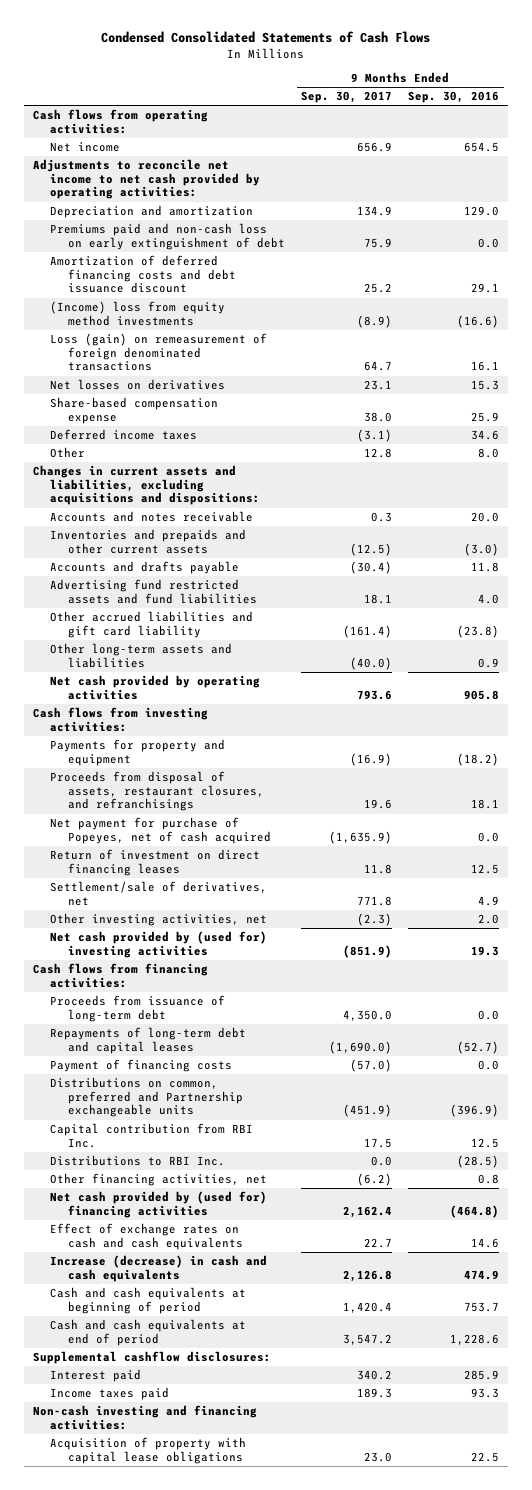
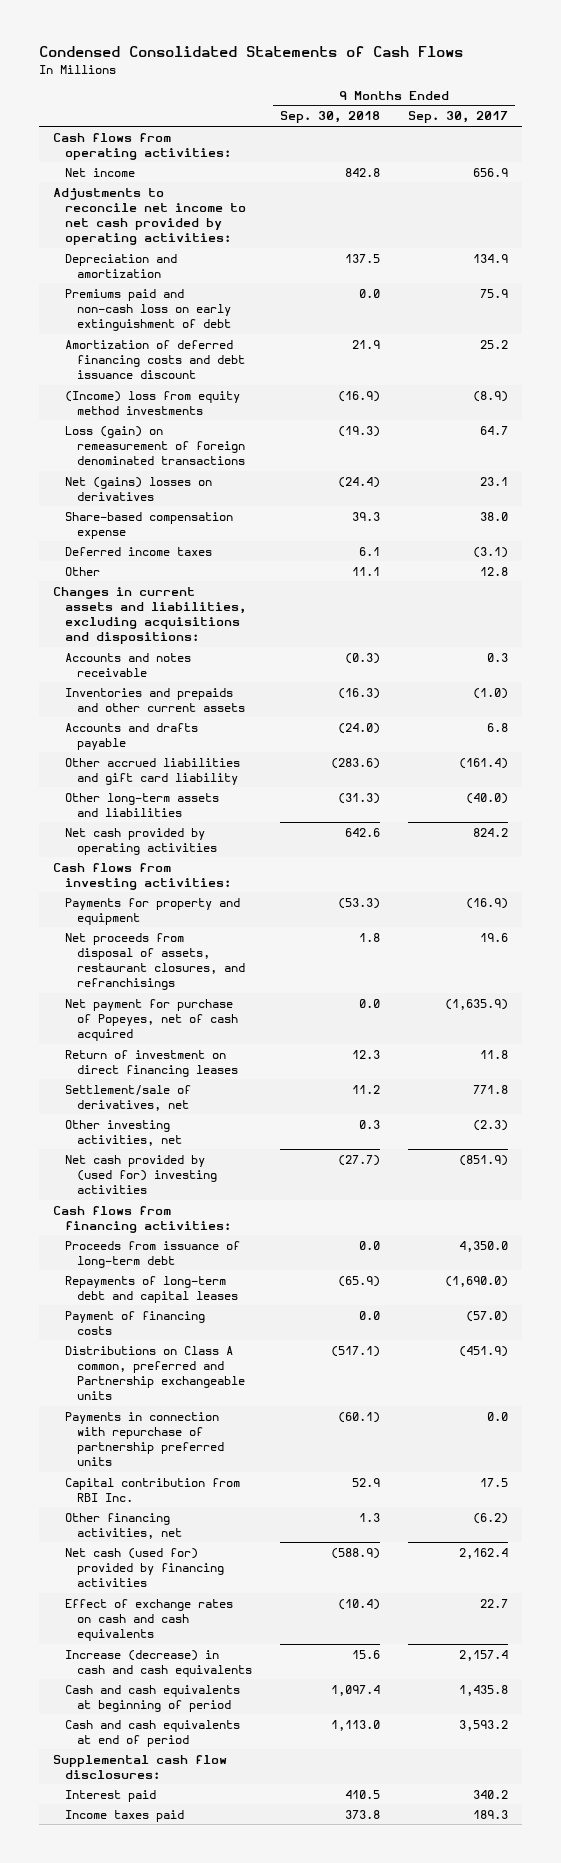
[408,91,500,104] Sep. 30, 2016 -> none
none -> [280,111,381,124] Sep. 30, 2018
[50,379,226,391] Net losses on derivatives -> [64,476,212,501] Net (gains) losses on derivatives
[50,579,257,604] Advertising fund restricted assets and fund liabilities -> none
[349,542,392,556] (12.5) -> [472,687,508,699] (1.0)
[349,561,392,575] (30.4) -> [486,722,508,732] 6.8
[356,689,392,700] 793.6 -> [472,827,508,837] 824.2
[50,771,264,812] Proceeds from disposal of assets, restaurant closures, and refranchisings -> [64,932,246,991] Net proceeds from disposal of assets, restaurant closures, and refranchisings
[50,1077,243,1118] Distributions on common, preferred and Partnership exchangeable units -> [64,1345,246,1401] Distributions on Class A common, preferred and Partnership exchangeable units
none -> [64,1411,225,1467] Payments in connection with repurchase of partnership preferred units
[50,1155,226,1167] Distributions to RBI Inc. -> none
[50,1191,268,1218] Net cash provided by (used for) financing activities -> [64,1547,225,1587] Net cash (used for) provided by financing activities
[342,1269,392,1282] 2,126.8 -> [458,1649,508,1661] 2,157.4
[342,1301,392,1313] 1,420.4 -> [458,1684,508,1696] 1,435.8
[342,1333,392,1345] 3,547.2 -> [458,1719,508,1731] 3,593.2
[32,1351,271,1365] Supplemental cashflow disclosures: -> [52,1754,227,1779] Supplemental cash flow disclosures:
[32,1405,257,1430] Non-cash investing and financing activities: -> none
[50,1437,247,1464] Acquisition of property with capital lease obligations -> none

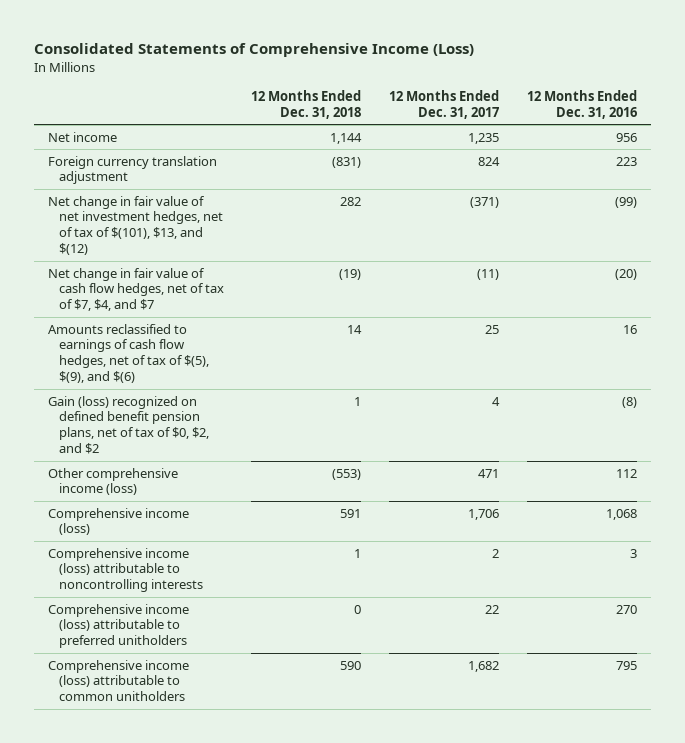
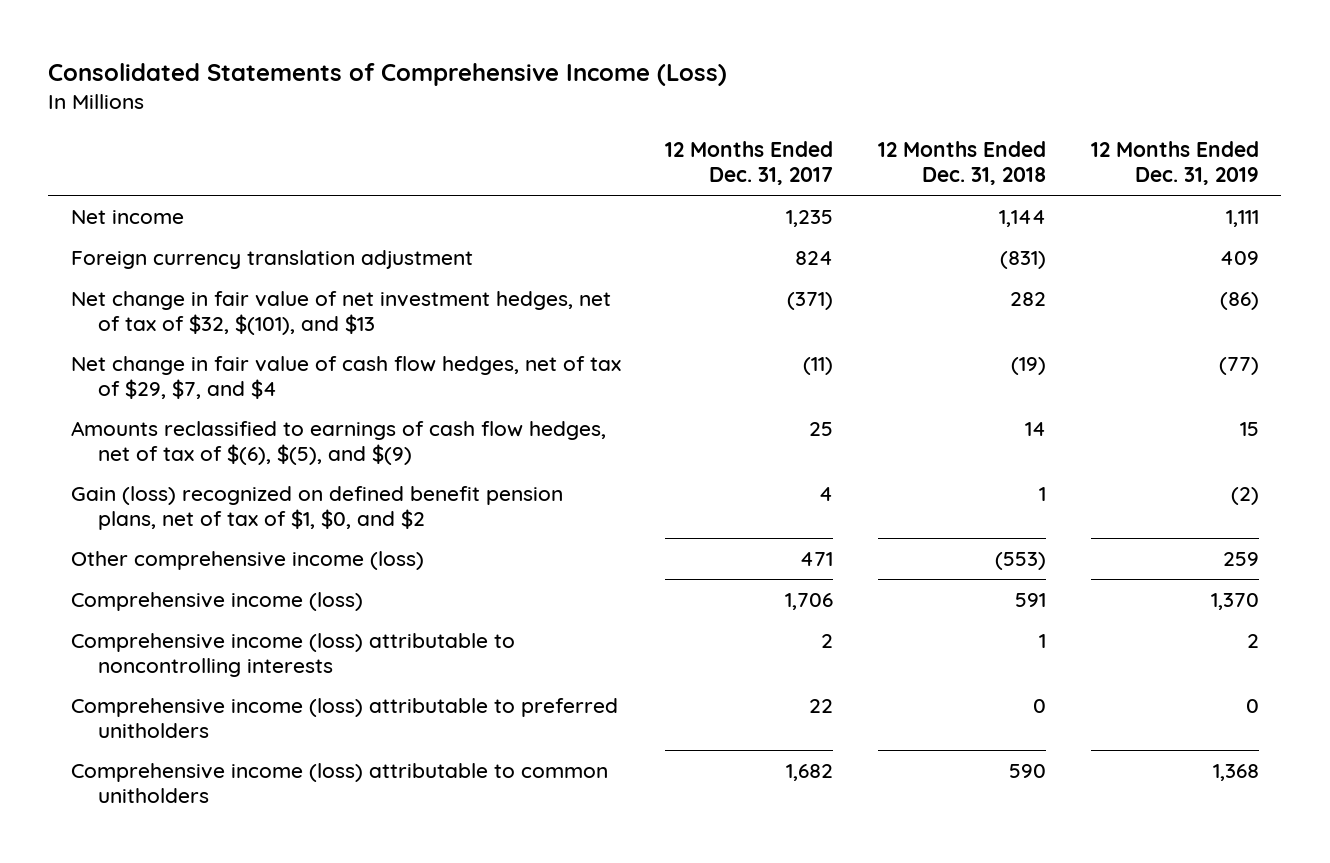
[527,90,638,120] 12 Months Ended Dec. 31, 2016 -> none
none -> [1090,141,1259,186] 12 Months Ended Dec. 31, 2019
[48,195,223,256] Net change in fair value of net investment hedges, net of tax of $(101), $13, and $(12) -> [70,290,611,335] Net change in fair value of net investment hedges, net of tax of $32, $(101), and $13
[48,267,224,312] Net change in fair value of cash flow hedges, net of tax of $7, $4, and $7 -> [70,355,621,399] Net change in fair value of cash flow hedges, net of tax of $29, $7, and $4
[48,323,209,384] Amounts reclassified to earnings of cash flow hedges, net of tax of $(5), $(9), and $(6) -> [70,420,606,465] Amounts reclassified to earnings of cash flow hedges, net of tax of $(6), $(5), and $(9)
[48,395,209,455] Gain (loss) recognized on defined benefit pension plans, net of tax of $0, $2, and $2 -> [70,485,563,530] Gain (loss) recognized on defined benefit pension plans, net of tax of $1, $0, and $2

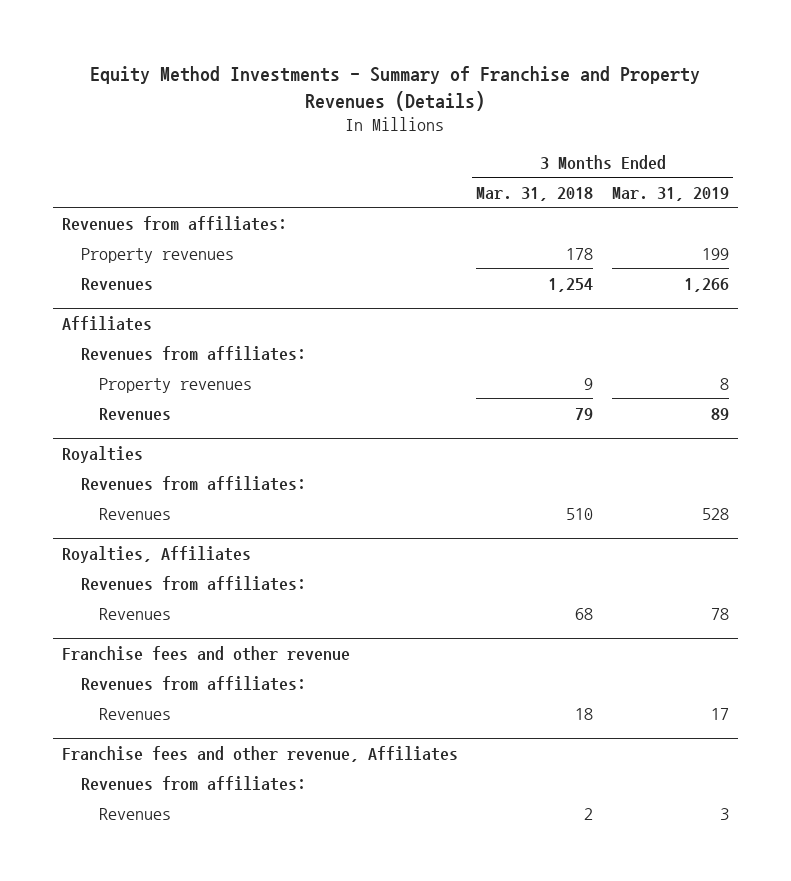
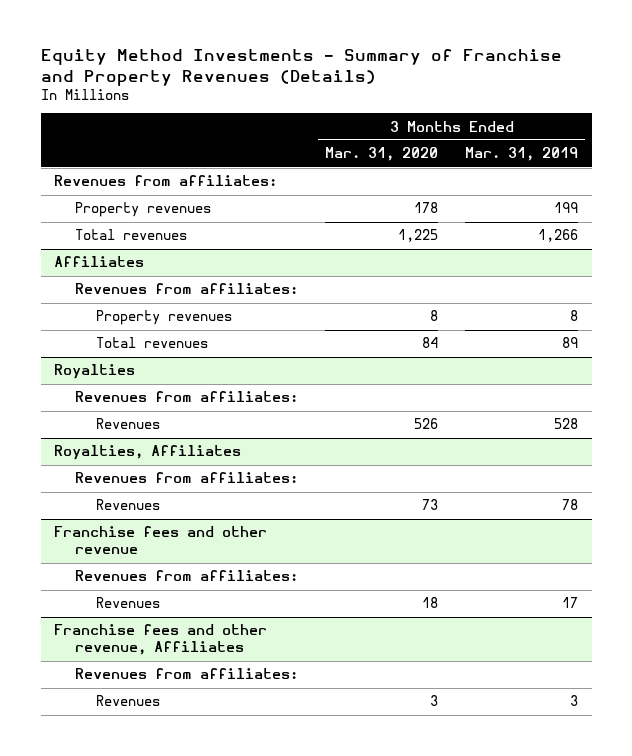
[476,186,594,201] Mar. 31, 2018 -> none
none -> [325,147,439,162] Mar. 31, 2020
[80,277,153,290] Revenues -> [75,229,188,241] Total revenues
[99,407,172,420] Revenues -> [96,337,209,349] Total revenues

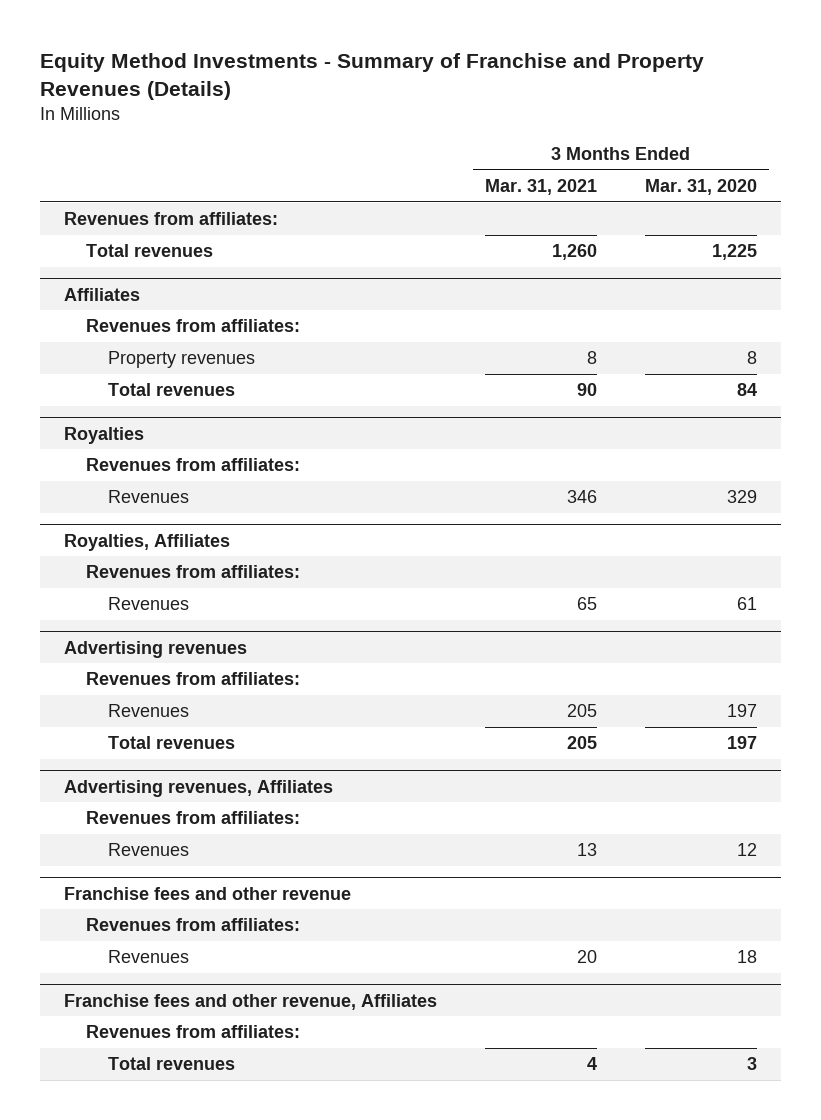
[465,147,579,162] Mar. 31, 2019 -> none
none -> [484,179,597,196] Mar. 31, 2021
[75,202,212,218] Property revenues -> none
[414,418,439,430] 526 -> [727,490,758,504] 329
[422,499,439,511] 73 -> [737,597,758,611] 61
none -> [63,640,247,658] Advertising revenues
none -> [86,672,301,686] Revenues from affiliates:
none -> [108,704,190,718] Revenues
none -> [108,736,236,750] Total revenues
none -> [63,779,333,797] Advertising revenues, Affiliates
none -> [86,811,301,825] Revenues from affiliates:
none -> [108,843,190,857] Revenues
[96,695,161,707] Revenues -> [108,1057,236,1071] Total revenues

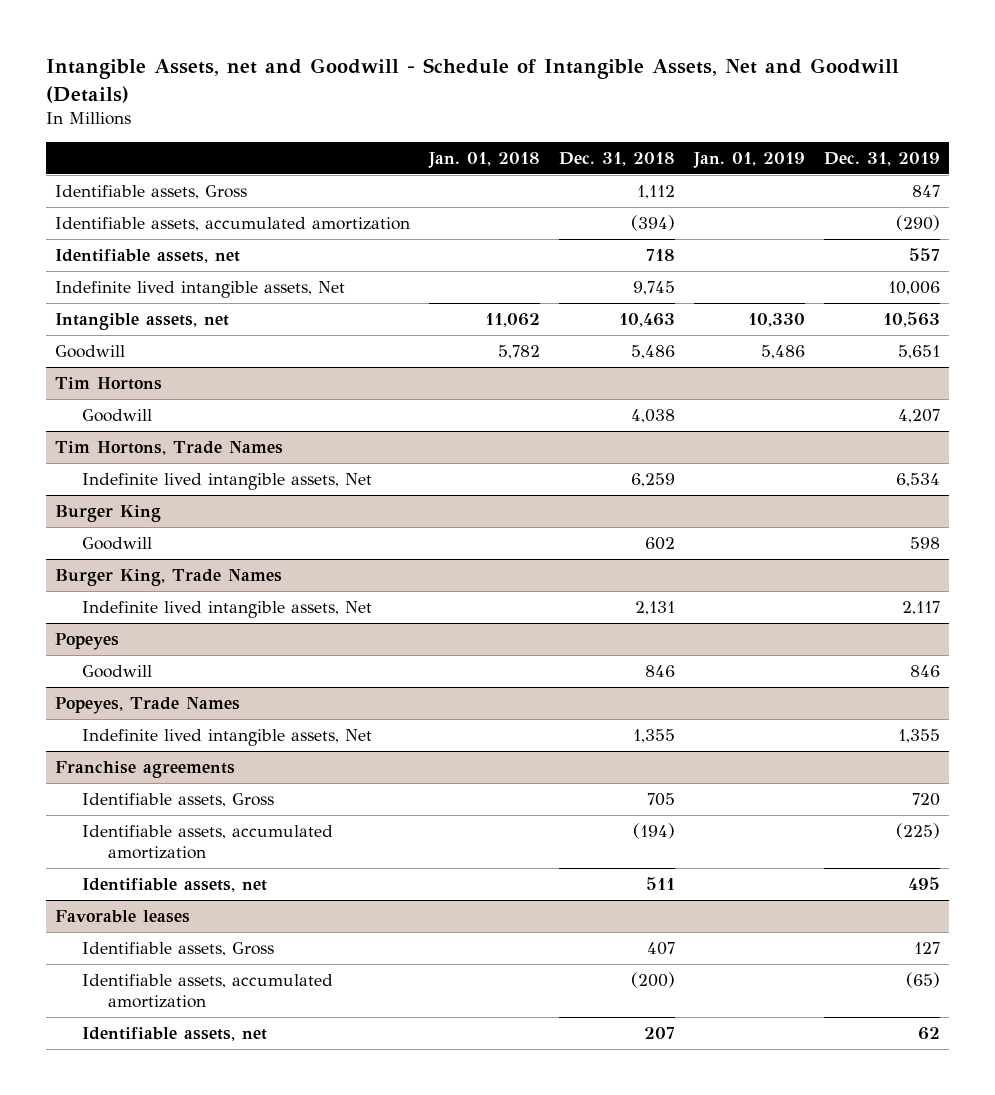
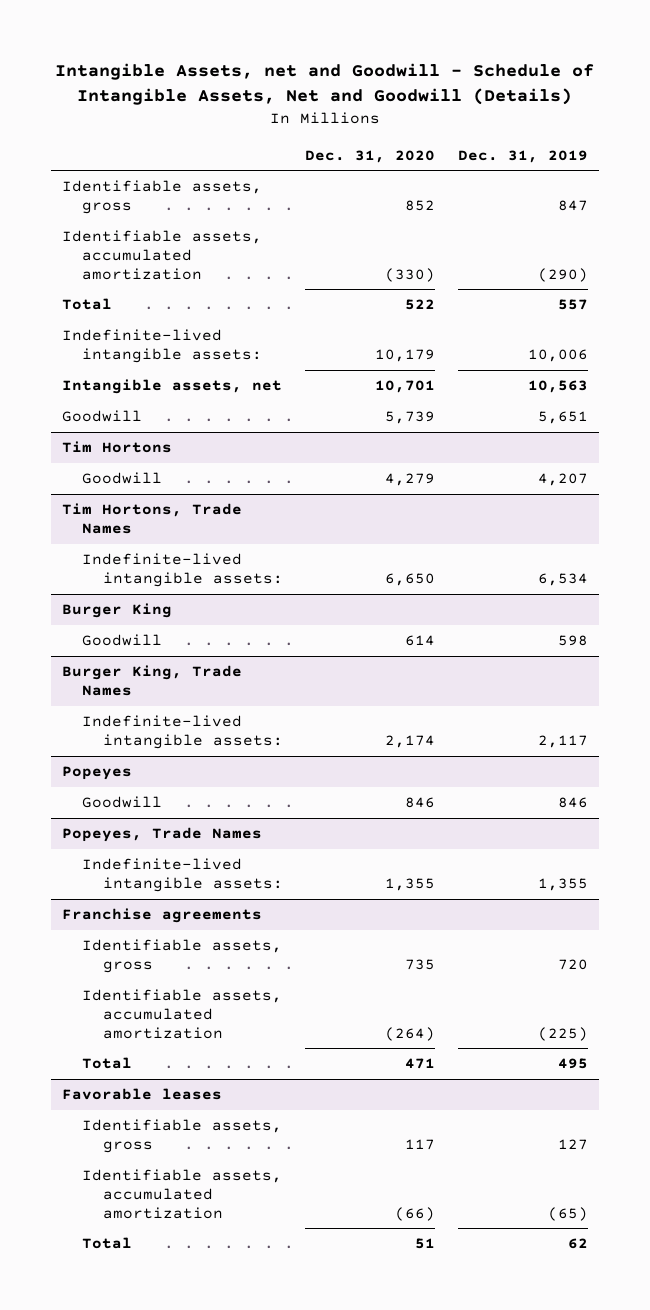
[428,152,541,169] Jan. 01, 2018 -> none
[559,152,676,167] Dec. 31, 2018 -> none
[692,152,805,169] Jan. 01, 2019 -> none
none -> [305,149,436,163] Dec. 31, 2020
[55,185,248,200] Identifiable assets, Gross -> [62,180,263,214] Identifiable assets, gross
[55,249,241,264] Identifiable assets, net -> [62,298,113,311] Total
[55,281,346,299] Indefinite lived intangible assets, Net -> [62,329,263,363] Indefinite-lived intangible assets:
[81,473,372,491] Indefinite lived intangible assets, Net -> [82,553,283,587] Indefinite-lived intangible assets:
[81,601,372,619] Indefinite lived intangible assets, Net -> [82,715,283,749] Indefinite-lived intangible assets:
[81,729,372,747] Indefinite lived intangible assets, Net -> [82,858,283,892] Indefinite-lived intangible assets:
[81,793,274,808] Identifiable assets, Gross -> [82,939,283,973] Identifiable assets, gross
[81,878,267,893] Identifiable assets, net -> [82,1057,133,1070] Total
[81,942,274,957] Identifiable assets, Gross -> [82,1119,283,1153] Identifiable assets, gross
[81,1027,267,1042] Identifiable assets, net -> [82,1237,133,1250] Total

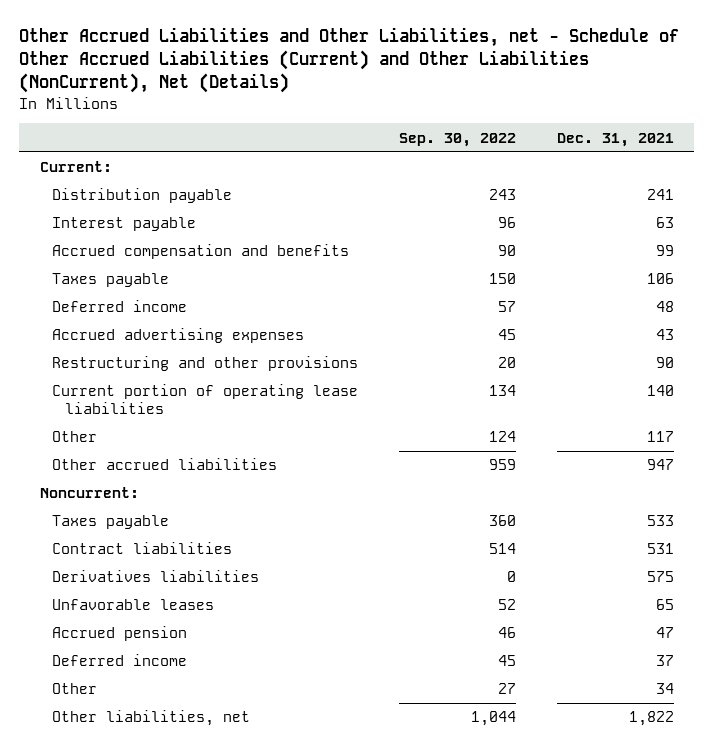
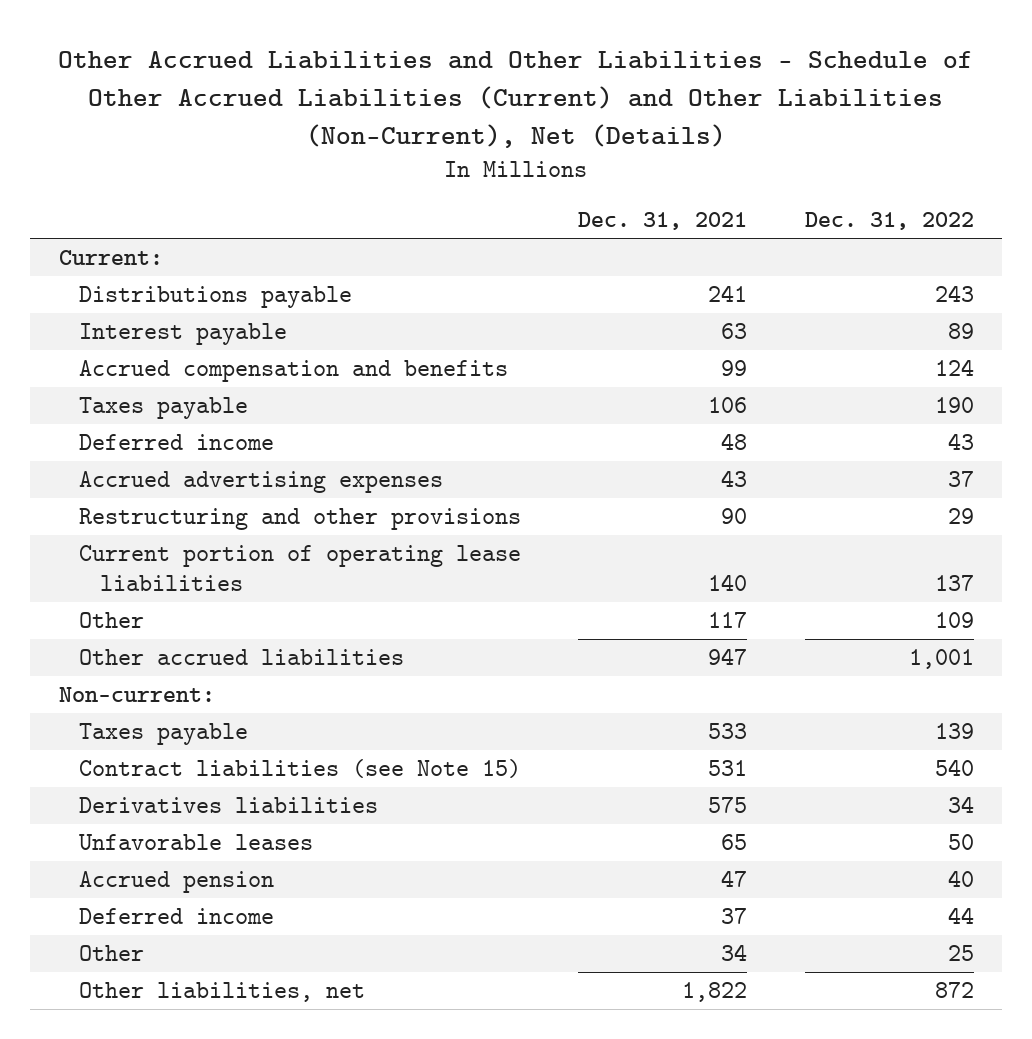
[19,27,680,94] Other Accrued Liabilities and Other Liabilities, net - Schedule of Other Accrued Liabilities (Current) and Other Liabilities (NonCurrent), Net (Details) -> [58,51,974,149] Other Accrued Liabilities and Other Liabilities - Schedule of Other Accrued Liabilities (Current) and Other Liabilities (Non-Current), Net (Details)
[398,132,516,147] Sep. 30, 2022 -> none
none -> [804,212,974,231] Dec. 31, 2022
[52,188,233,204] Distribution payable -> [79,285,353,308] Distributions payable
[39,487,139,499] Noncurrent: -> [58,686,215,702] Non-current:
[52,542,233,555] Contract liabilities -> [79,758,522,778] Contract liabilities (see Note 15)

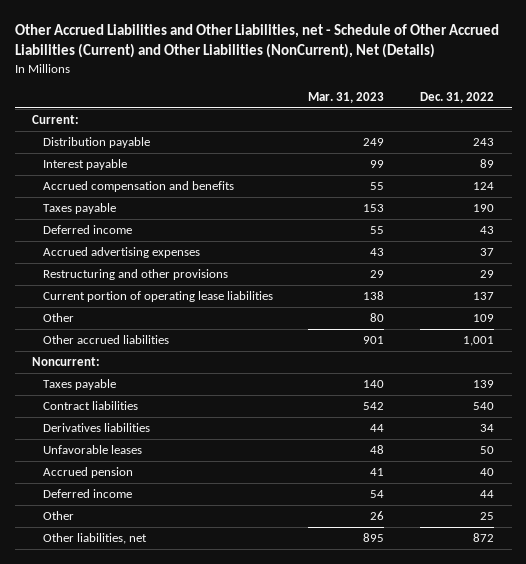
[58,51,974,149] Other Accrued Liabilities and Other Liabilities - Schedule of Other Accrued Liabilities (Current) and Other Liabilities (Non-Current), Net (Details) -> [14,23,499,59] Other Accrued Liabilities and Other Liabilities, net - Schedule of Other Accrued Liabilities (Current) and Other Liabilities (NonCurrent), Net (Details)
[578,212,748,231] Dec. 31, 2021 -> none
none -> [308,92,385,104] Mar. 31, 2023
[79,285,353,308] Distributions payable -> [43,137,151,149] Distribution payable
[58,686,215,702] Non-current: -> [32,357,101,367] Noncurrent:
[79,758,522,778] Contract liabilities (see Note 15) -> [43,401,139,411] Contract liabilities

